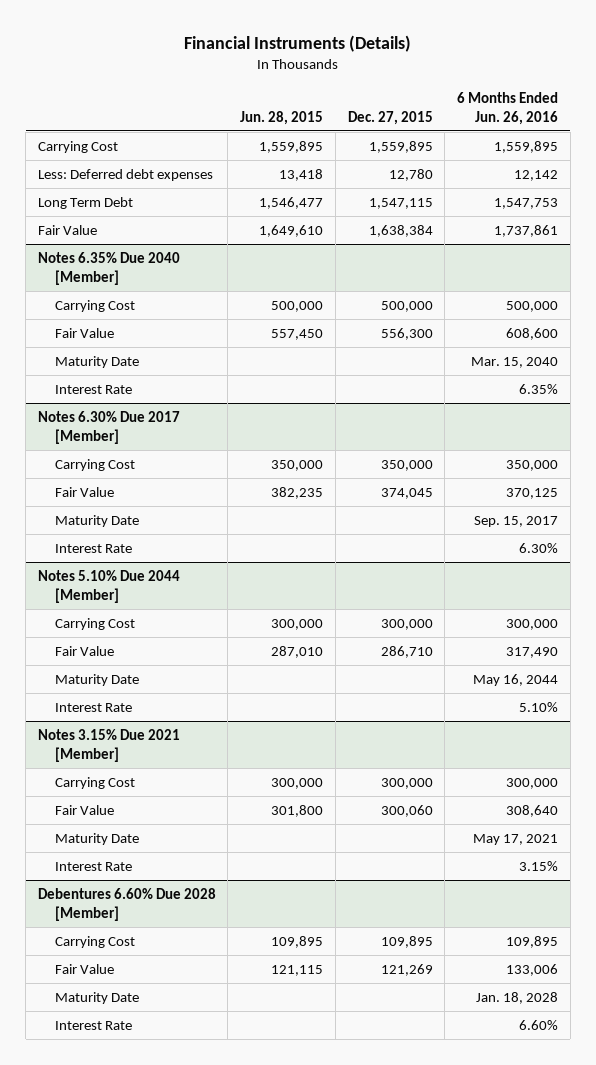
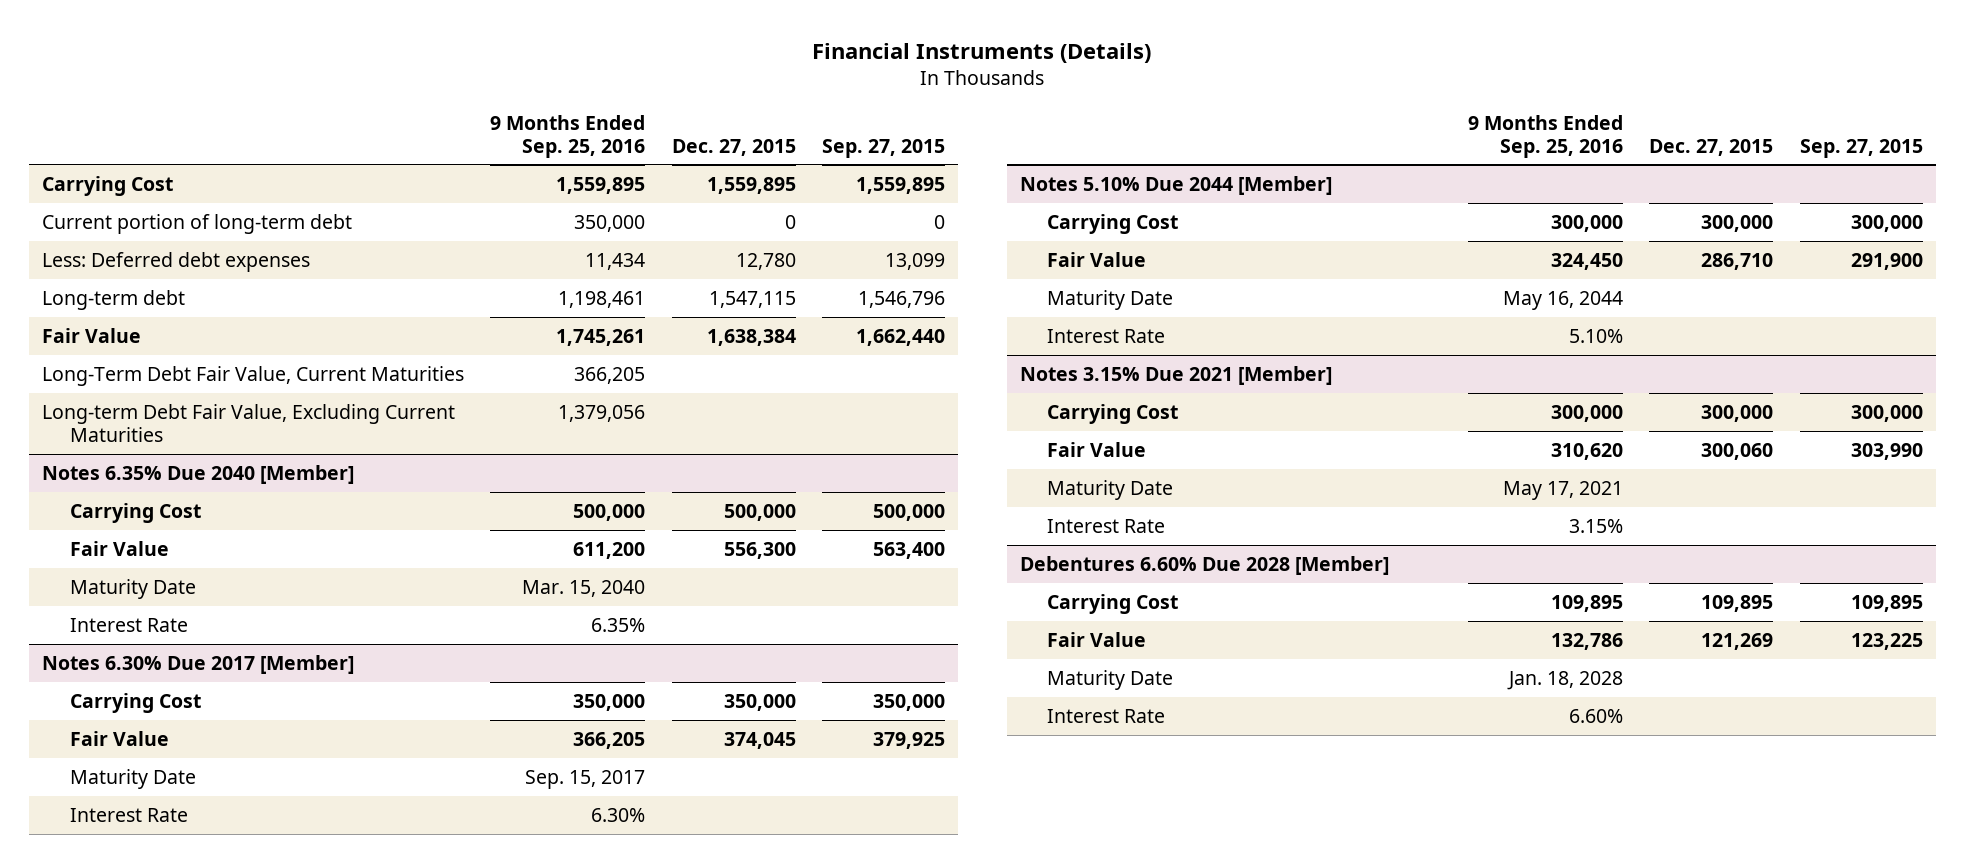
[240,110,324,125] Jun. 28, 2015 -> none
[456,91,558,125] 6 Months Ended Jun. 26, 2016 -> none
none -> [490,114,646,158] 9 Months Ended Sep. 25, 2016
none -> [822,138,946,158] Sep. 27, 2015
none -> [41,213,352,234] Current portion of long-term debt
[37,196,133,209] Long Term Debt -> [41,289,185,310] Long-term debt
none -> [41,365,464,386] Long-Term Debt Fair Value, Current Maturities
none -> [41,403,455,442] Long-term Debt Fair Value, Excluding Current Maturities

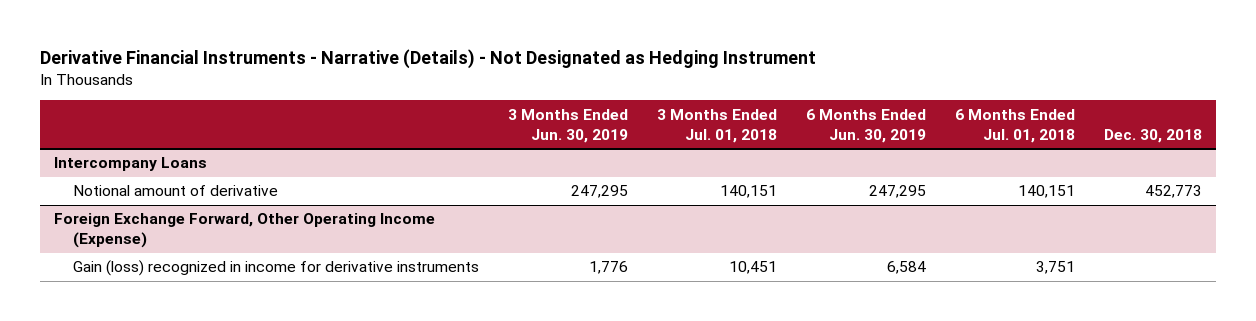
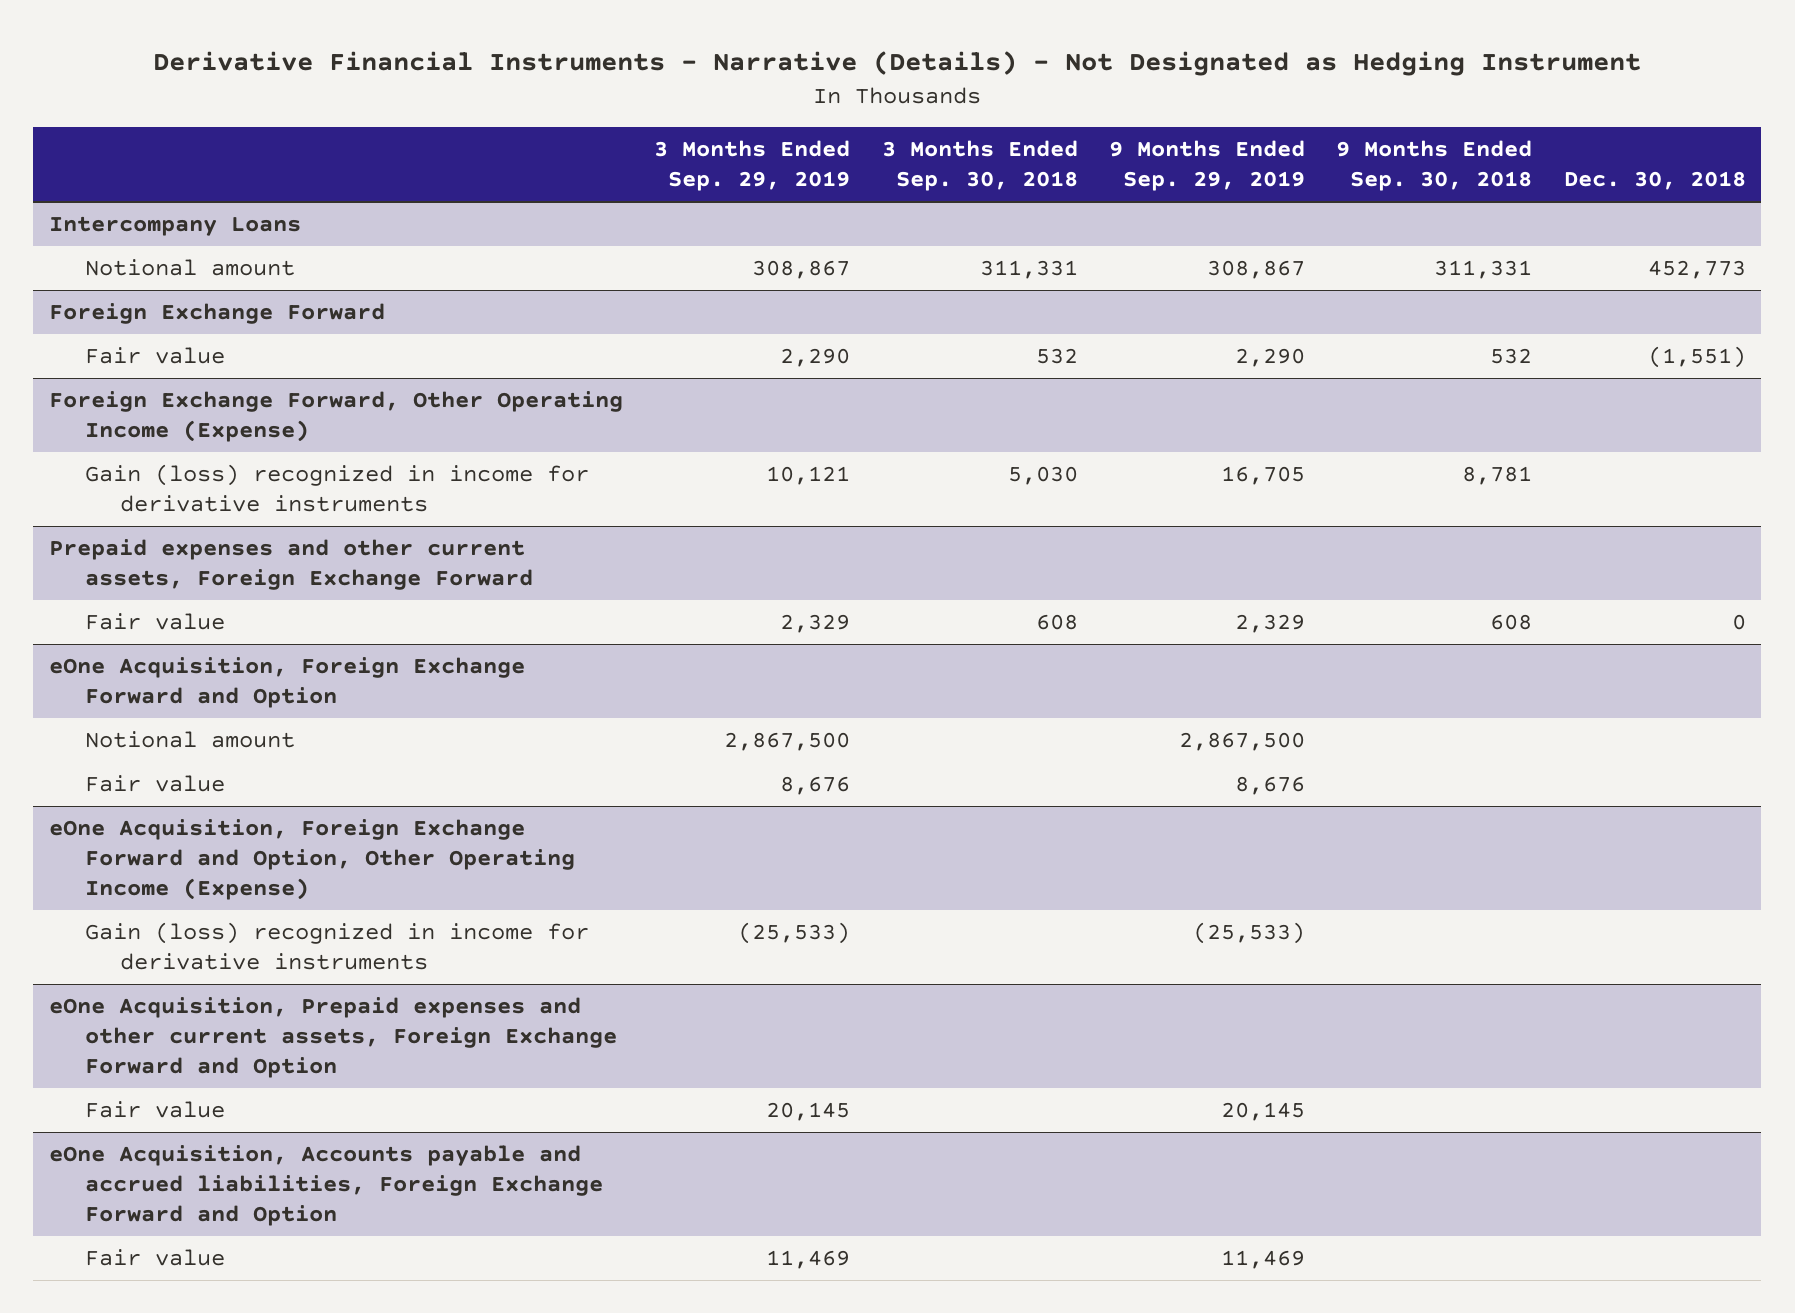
[507,108,628,143] 3 Months Ended Jun. 30, 2019 -> none
[656,108,777,143] 3 Months Ended Jul. 01, 2018 -> none
[805,108,926,143] 6 Months Ended Jun. 30, 2019 -> none
[954,108,1075,143] 6 Months Ended Jul. 01, 2018 -> none
none -> [654,140,851,191] 3 Months Ended Sep. 29, 2019
none -> [881,140,1078,191] 3 Months Ended Sep. 30, 2018
none -> [1109,140,1306,191] 9 Months Ended Sep. 29, 2019
none -> [1336,140,1533,191] 9 Months Ended Sep. 30, 2018
[72,185,278,197] Notional amount of derivative -> [84,259,295,277] Notional amount
none -> [48,303,385,325] Foreign Exchange Forward
none -> [84,347,225,365] Fair value
none -> [48,539,533,591] Prepaid expenses and other current assets, Foreign Exchange Forward
none -> [84,613,225,631] Fair value
none -> [48,657,525,709] eOne Acquisition, Foreign Exchange Forward and Option
none -> [84,731,295,749] Notional amount
none -> [84,775,225,793] Fair value
none -> [48,819,575,900] eOne Acquisition, Foreign Exchange Forward and Option, Other Operating Income (Expense)
none -> [84,922,589,971] Gain (loss) recognized in income for derivative instruments
none -> [48,997,617,1078] eOne Acquisition, Prepaid expenses and other current assets, Foreign Exchange Forward and Option
none -> [84,1101,225,1119] Fair value
none -> [48,1145,603,1226] eOne Acquisition, Accounts payable and accrued liabilities, Foreign Exchange Forward and Option
none -> [84,1249,225,1267] Fair value

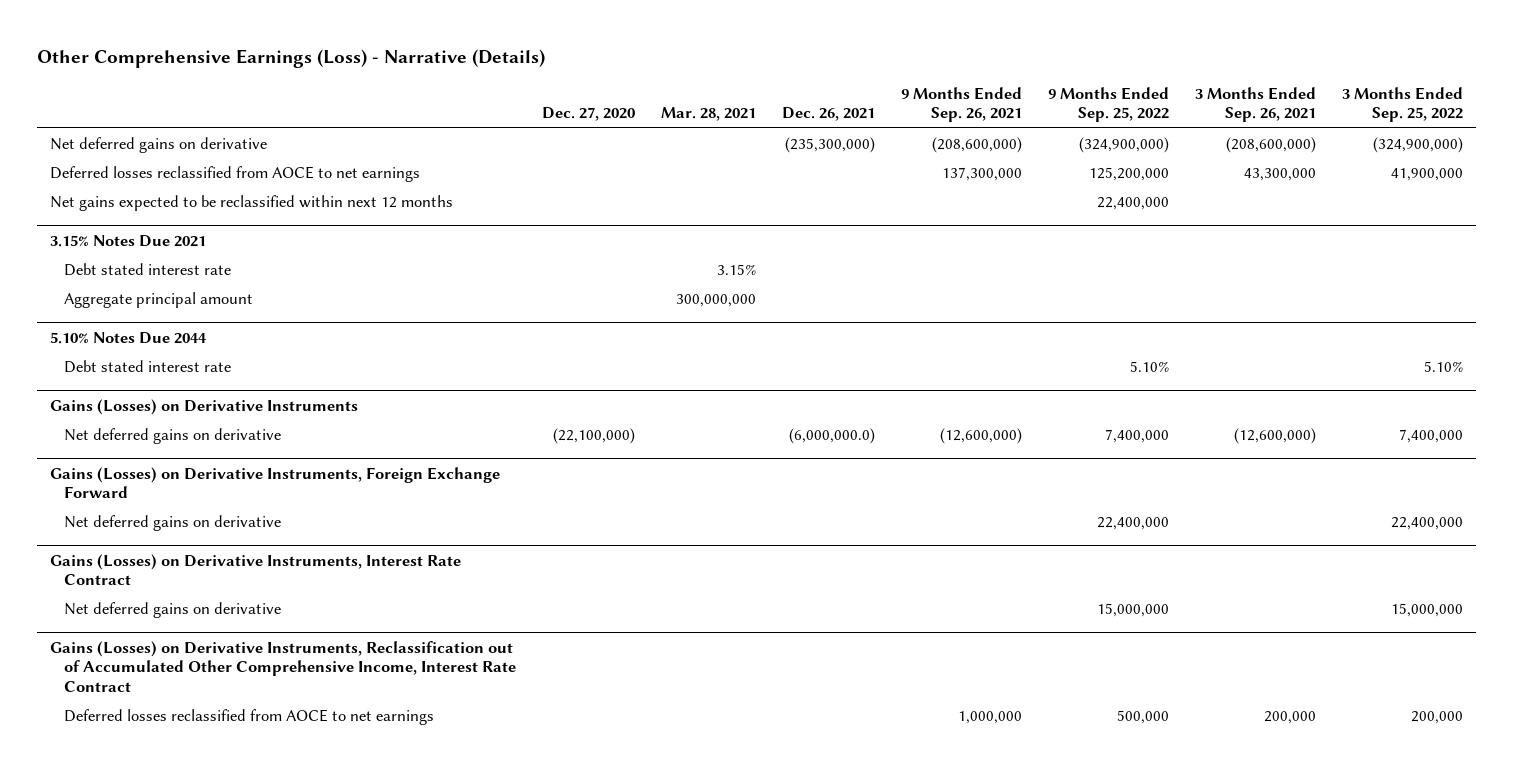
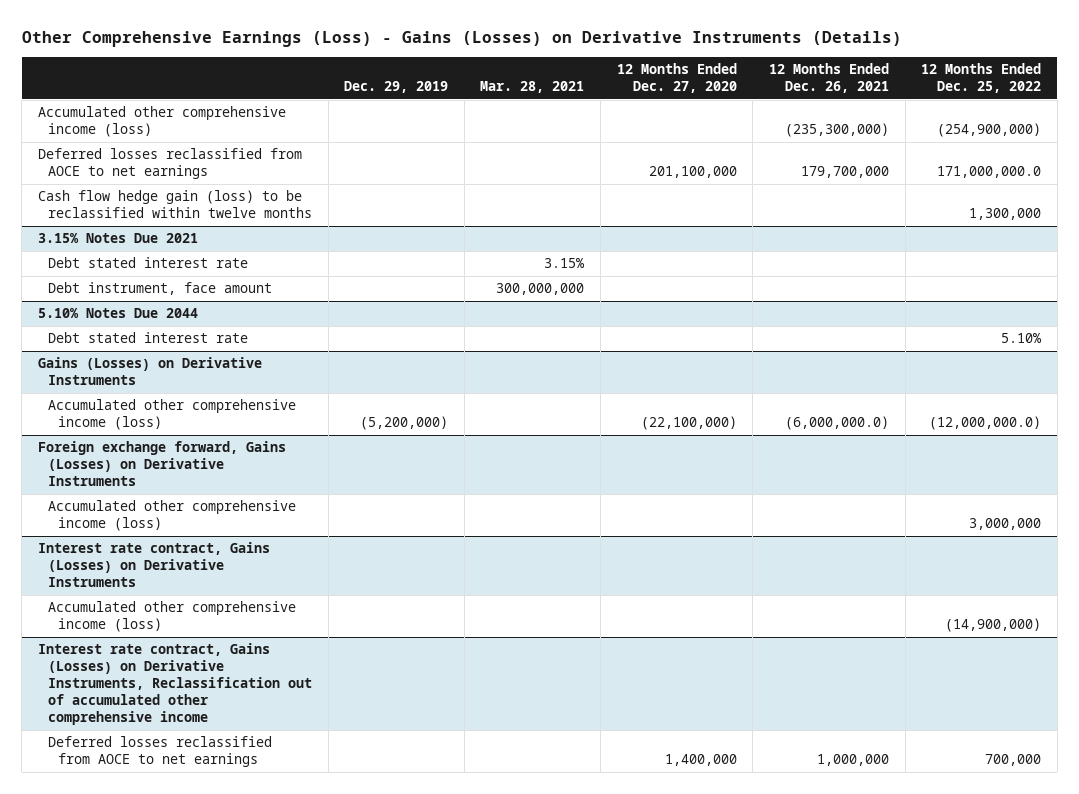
[37,48,546,68] Other Comprehensive Earnings (Loss) - Narrative (Details) -> [21,30,902,47] Other Comprehensive Earnings (Loss) - Gains (Losses) on Derivative Instruments (Details)
[542,107,636,122] Dec. 27, 2020 -> none
[782,107,876,122] Dec. 26, 2021 -> none
[901,86,1023,123] 9 Months Ended Sep. 26, 2021 -> none
[1048,86,1170,123] 9 Months Ended Sep. 25, 2022 -> none
[1195,86,1317,123] 3 Months Ended Sep. 26, 2021 -> none
[1342,86,1464,123] 3 Months Ended Sep. 25, 2022 -> none
none -> [344,80,449,93] Dec. 29, 2019
none -> [616,63,737,93] 12 Months Ended Dec. 27, 2020
none -> [768,63,889,93] 12 Months Ended Dec. 26, 2021
none -> [921,63,1042,93] 12 Months Ended Dec. 25, 2022
[50,136,268,153] Net deferred gains on derivative -> [37,106,286,138] Accumulated other comprehensive income (loss)
[50,194,454,211] Net gains expected to be reclassified within next 12 months -> [37,190,313,219] Cash flow hedge gain (loss) to be reclassified within twelve months
[64,291,254,308] Aggregate principal amount -> [48,282,273,296] Debt instrument, face amount
[64,427,282,444] Net deferred gains on derivative -> [48,399,297,431] Accumulated other comprehensive income (loss)
[50,466,501,499] Gains (Losses) on Derivative Instruments, Foreign Exchange Forward -> [37,441,286,487] Foreign exchange forward, Gains (Losses) on Derivative Instruments
[64,514,282,531] Net deferred gains on derivative -> [48,500,297,532] Accumulated other comprehensive income (loss)
[50,553,462,586] Gains (Losses) on Derivative Instruments, Interest Rate Contract -> [37,542,270,588] Interest rate contract, Gains (Losses) on Derivative Instruments
[64,601,282,618] Net deferred gains on derivative -> [48,601,297,633] Accumulated other comprehensive income (loss)
[50,640,517,692] Gains (Losses) on Derivative Instruments, Reclassification out of Accumulated Other Comprehensive Income, Interest Rate Contract -> [37,643,313,726] Interest rate contract, Gains (Losses) on Derivative Instruments, Reclassification out of accumulated other comprehensive income

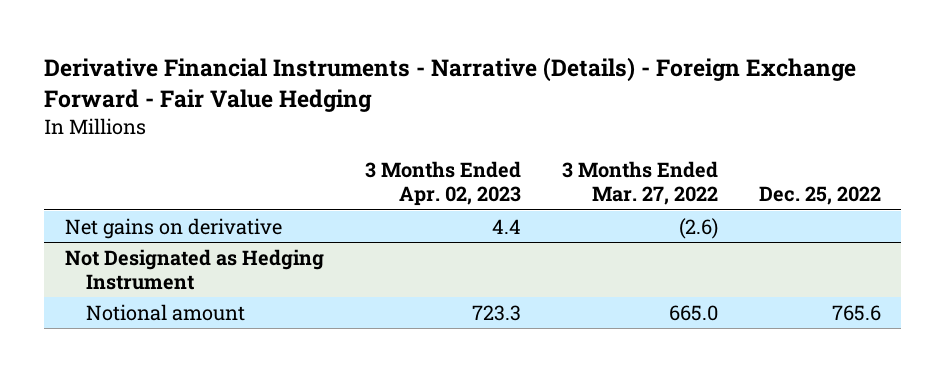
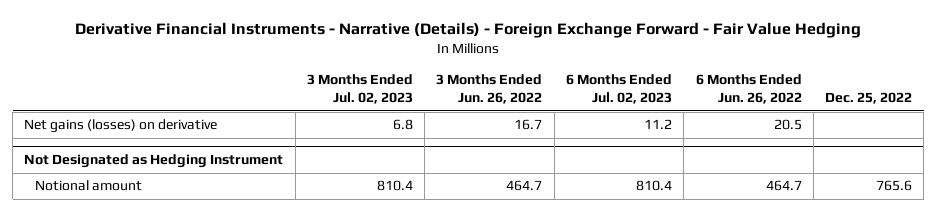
[364,161,521,207] 3 Months Ended Apr. 02, 2023 -> none
[561,161,718,206] 3 Months Ended Mar. 27, 2022 -> none
none -> [306,74,413,105] 3 Months Ended Jul. 02, 2023
none -> [436,74,543,105] 3 Months Ended Jun. 26, 2022
none -> [565,74,672,105] 6 Months Ended Jul. 02, 2023
none -> [695,74,802,105] 6 Months Ended Jun. 26, 2022
[64,217,282,239] Net gains on derivative -> [24,119,218,134] Net gains (losses) on derivative

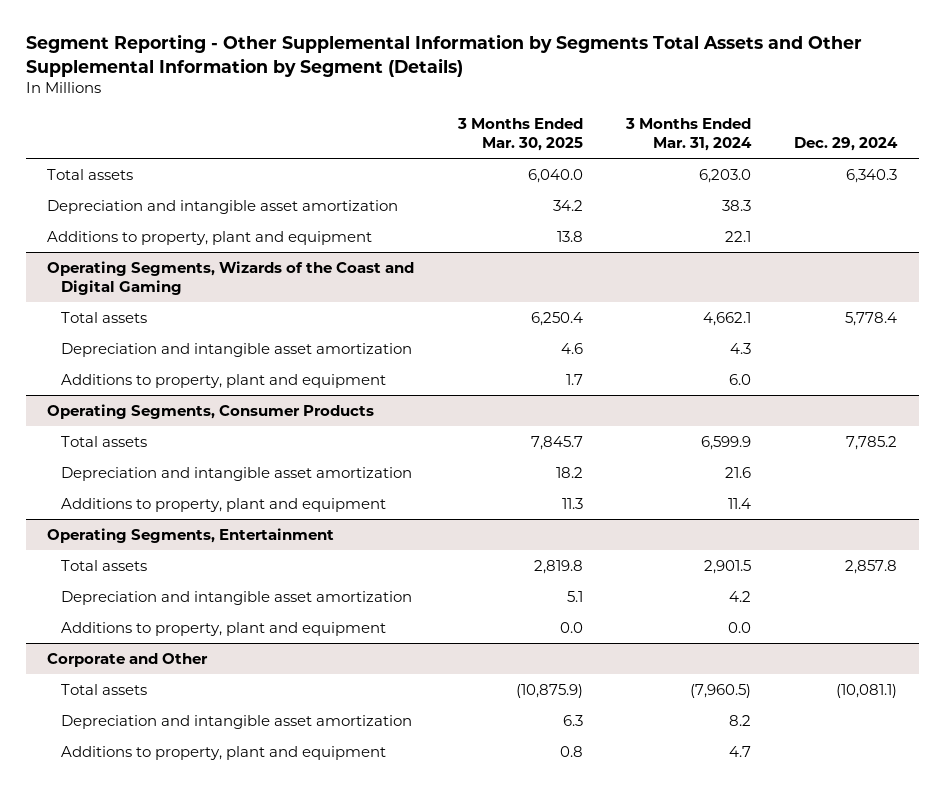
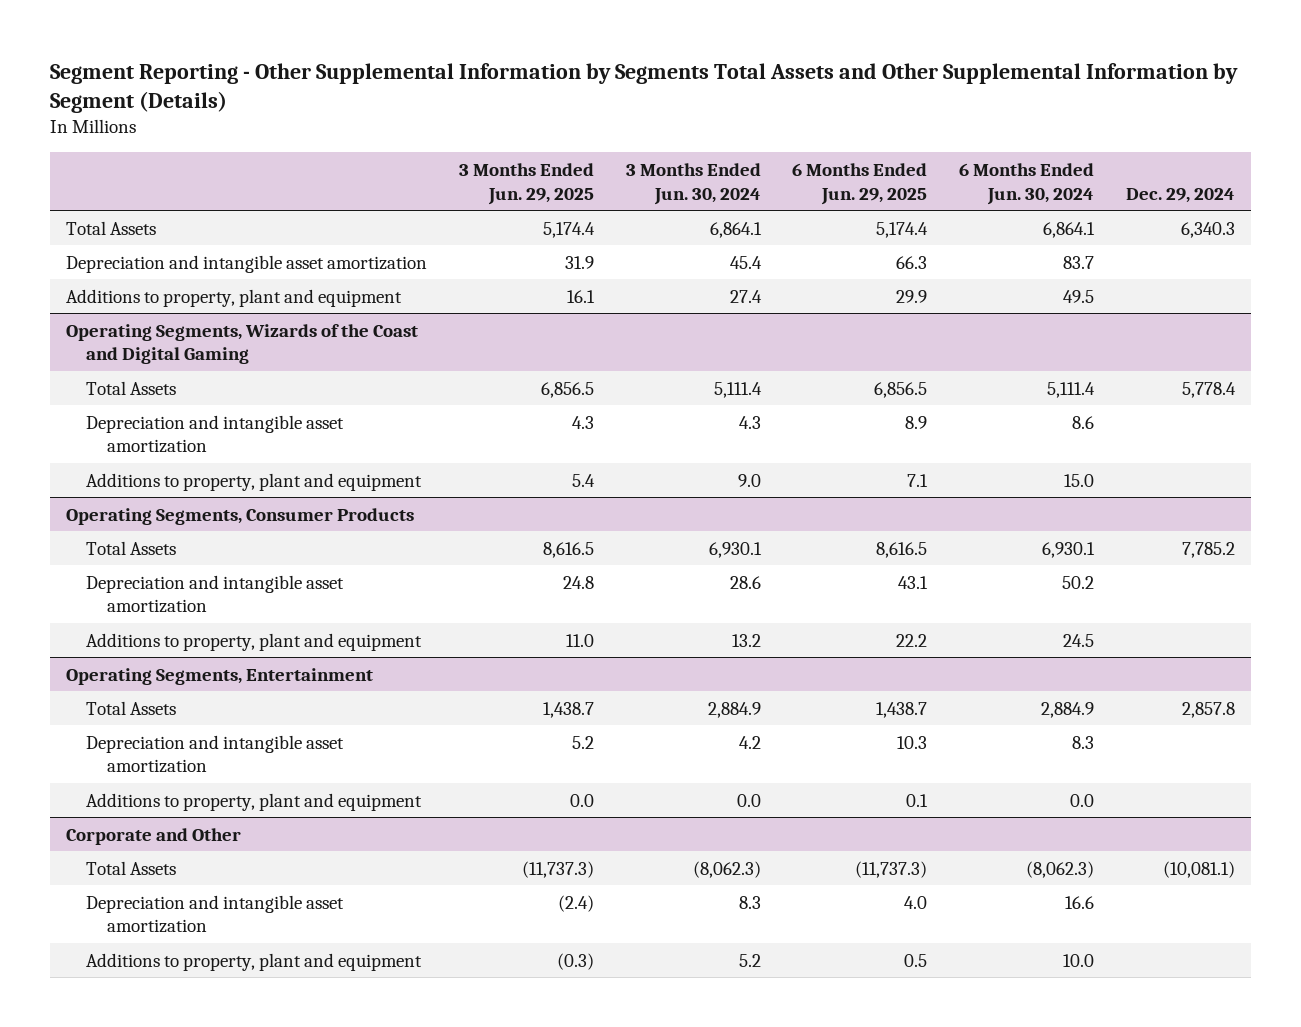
[456,118,583,152] 3 Months Ended Mar. 30, 2025 -> none
[625,118,753,152] 3 Months Ended Mar. 31, 2024 -> none
none -> [458,162,594,205] 3 Months Ended Jun. 29, 2025
none -> [625,162,761,205] 3 Months Ended Jun. 30, 2024
none -> [792,162,928,205] 6 Months Ended Jun. 29, 2025
none -> [959,162,1095,205] 6 Months Ended Jun. 30, 2024
[47,168,134,180] Total assets -> [66,220,157,235] Total Assets
[61,311,148,323] Total assets -> [86,380,177,395] Total Assets
[61,435,148,447] Total assets -> [86,540,177,555] Total Assets
[61,559,148,571] Total assets -> [86,700,177,715] Total Assets
[61,683,148,695] Total assets -> [86,860,177,875] Total Assets

